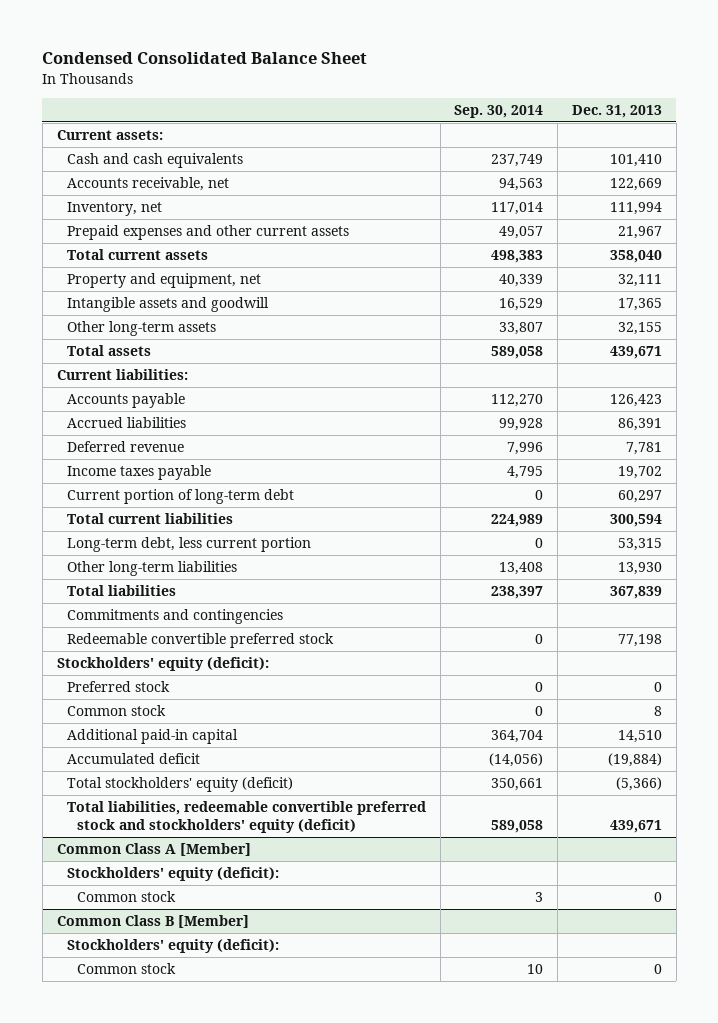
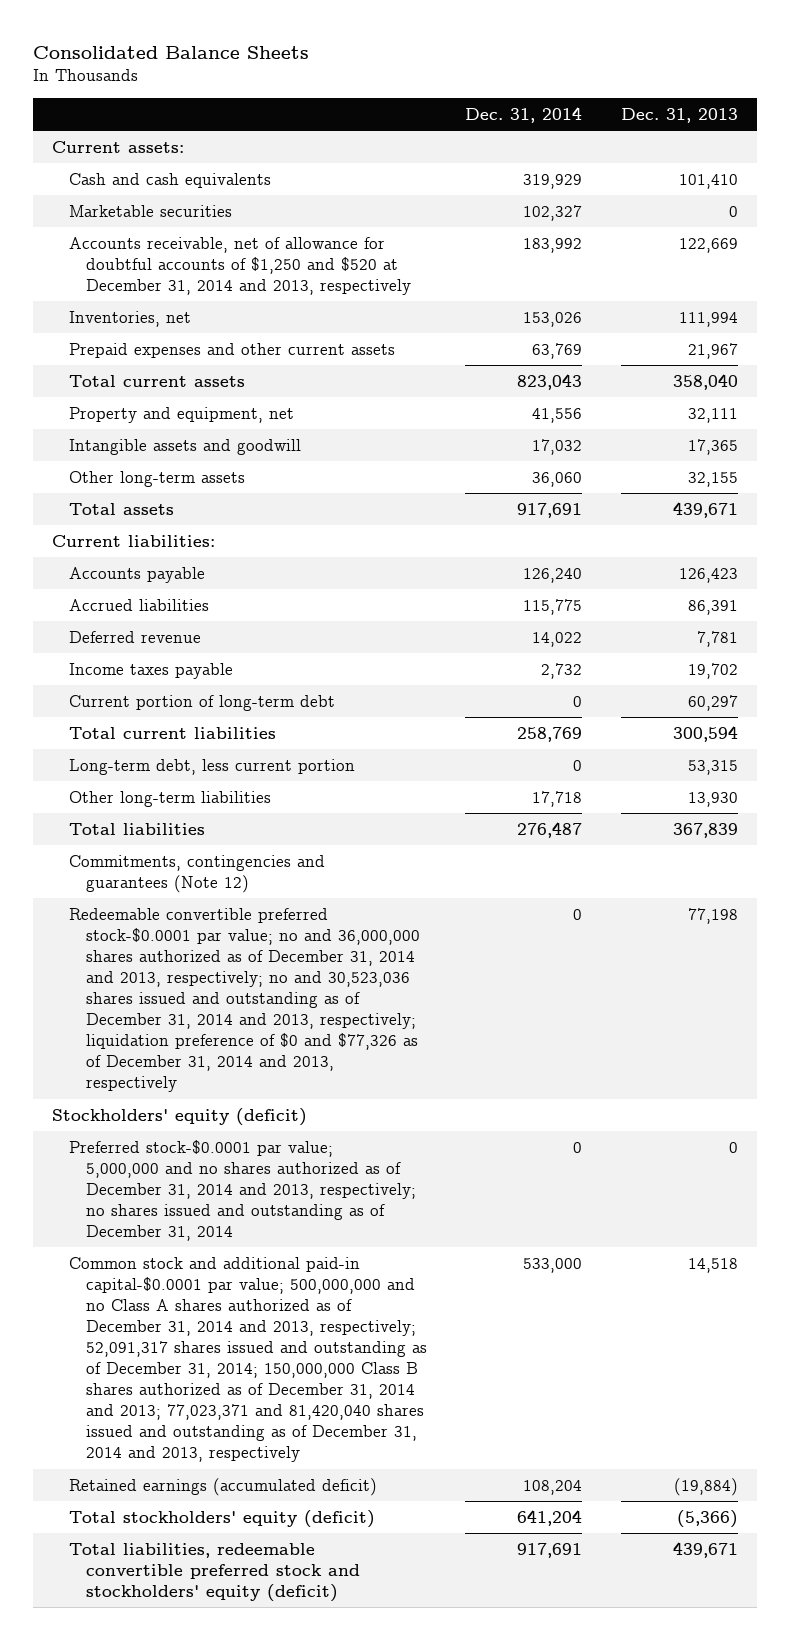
[42,52,368,65] Condensed Consolidated Balance Sheet -> [33,45,310,59] Consolidated Balance Sheets
[454,104,544,118] Sep. 30, 2014 -> none
none -> [465,107,583,124] Dec. 31, 2014
none -> [69,204,233,217] Marketable securities
[66,177,229,192] Accounts receivable, net -> [69,236,412,295] Accounts receivable, net of allowance for doubtful accounts of $1,250 and $520 at December 31, 2014 and 2013, respectively
[66,202,162,217] Inventory, net -> [69,310,192,327] Inventories, net
[66,705,166,717] Common stock -> none
[66,729,238,745] Additional paid-in capital -> none
[66,609,283,625] Commitments and contingencies -> [69,854,326,893] Commitments, contingencies and guarantees (Note 12)
[66,633,334,649] Redeemable convertible preferred stock -> [69,907,421,1093] Redeemable convertible preferred stock-$0.0001 par value; no and 36,000,000 shares authorized as of December 31, 2014 and 2013, respectively; no and 30,523,036 shares issued and outstanding as of December 31, 2014 and 2013, respectively; liquidation preference of $0 and $77,326 as of December 31, 2014 and 2013, respectively
[56,657,269,672] Stockholders' equity (deficit): -> [52,1107,308,1126] Stockholders' equity (deficit)
[66,681,170,693] Preferred stock -> [69,1139,417,1242] Preferred stock-$0.0001 par value; 5,000,000 and no shares authorized as of December 31, 2014 and 2013, respectively; no shares issued and outstanding as of December 31, 2014
none -> [69,1256,428,1463] Common stock and additional paid-in capital-$0.0001 par value; 500,000,000 and no Class A shares authorized as of December 31, 2014 and 2013, respectively; 52,091,317 shares issued and outstanding as of December 31, 2014; 150,000,000 Class B shares authorized as of December 31, 2014 and 2013; 77,023,371 and 81,420,040 shares issued and outstanding as of December 31, 2014 and 2013, respectively
[66,753,200,765] Accumulated deficit -> [69,1477,378,1496] Retained earnings (accumulated deficit)
[56,843,251,857] Common Class A [Member] -> none
[66,867,279,882] Stockholders' equity (deficit): -> none
[76,891,176,903] Common stock -> none
[56,915,249,929] Common Class B [Member] -> none
[66,939,279,954] Stockholders' equity (deficit): -> none
[76,963,176,975] Common stock -> none

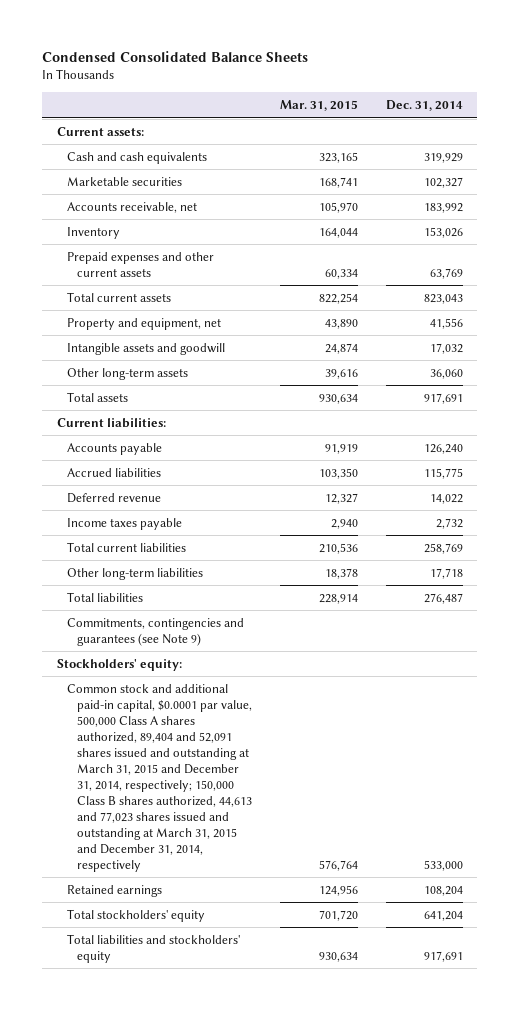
[33,45,310,59] Consolidated Balance Sheets -> [42,51,309,63] Condensed Consolidated Balance Sheets
[620,108,738,124] Dec. 31, 2013 -> none
none -> [280,100,359,112] Mar. 31, 2015
[69,236,412,295] Accounts receivable, net of allowance for doubtful accounts of $1,250 and $520 at December 31, 2014 and 2013, respectively -> [66,201,197,213] Accounts receivable, net
[69,310,192,327] Inventories, net -> [66,226,120,239] Inventory
[69,694,336,711] Current portion of long-term debt -> none
[69,758,356,775] Long-term debt, less current portion -> none
[69,907,421,1093] Redeemable convertible preferred stock-$0.0001 par value; no and 36,000,000 shares authorized as of December 31, 2014 and 2013, respectively; no and 30,523,036 shares issued and outstanding as of December 31, 2014 and 2013, respectively; liquidation preference of $0 and $77,326 as of December 31, 2014 and 2013, respectively -> none
[69,1139,417,1242] Preferred stock-$0.0001 par value; 5,000,000 and no shares authorized as of December 31, 2014 and 2013, respectively; no shares issued and outstanding as of December 31, 2014 -> none
[69,854,326,893] Commitments, contingencies and guarantees (Note 12) -> [66,617,244,646] Commitments, contingencies and guarantees (see Note 9)
[52,1107,308,1126] Stockholders' equity (deficit) -> [56,658,182,671] Stockholders' equity:
[69,1256,428,1463] Common stock and additional paid-in capital-$0.0001 par value; 500,000,000 and no Class A shares authorized as of December 31, 2014 and 2013, respectively; 52,091,317 shares issued and outstanding as of December 31, 2014; 150,000,000 Class B shares authorized as of December 31, 2014 and 2013; 77,023,371 and 81,420,040 shares issued and outstanding as of December 31, 2014 and 2013, respectively -> [66,683,252,872] Common stock and additional paid-in capital, $0.0001 par value, 500,000 Class A shares authorized, 89,404 and 52,091 shares issued and outstanding at March 31, 2015 and December 31, 2014, respectively; 150,000 Class B shares authorized, 44,613 and 77,023 shares issued and outstanding at March 31, 2015 and December 31, 2014, respectively
[69,1477,378,1496] Retained earnings (accumulated deficit) -> [66,884,162,897] Retained earnings
[69,1509,376,1528] Total stockholders' equity (deficit) -> [66,908,205,922] Total stockholders' equity
[69,1542,361,1602] Total liabilities, redeemable convertible preferred stock and stockholders' equity (deficit) -> [66,933,240,963] Total liabilities and stockholders' equity

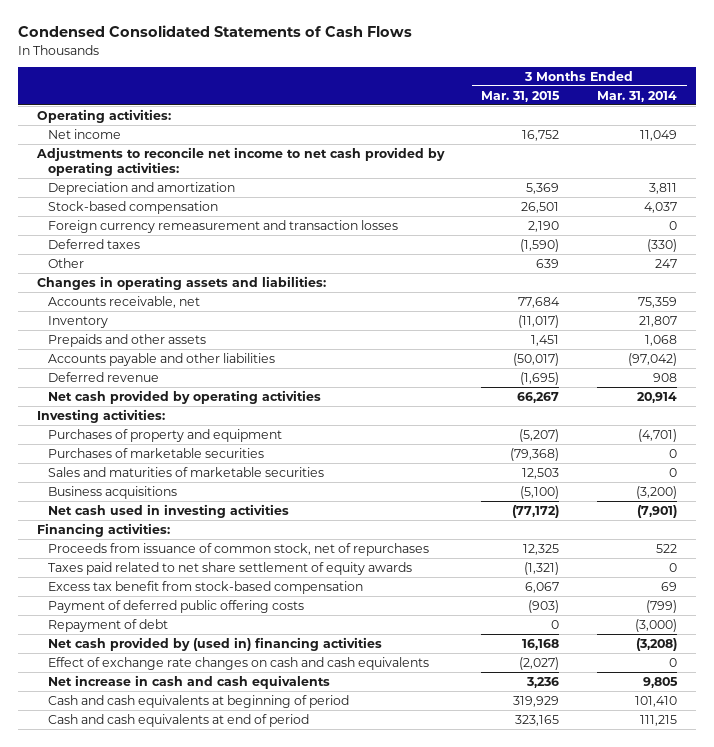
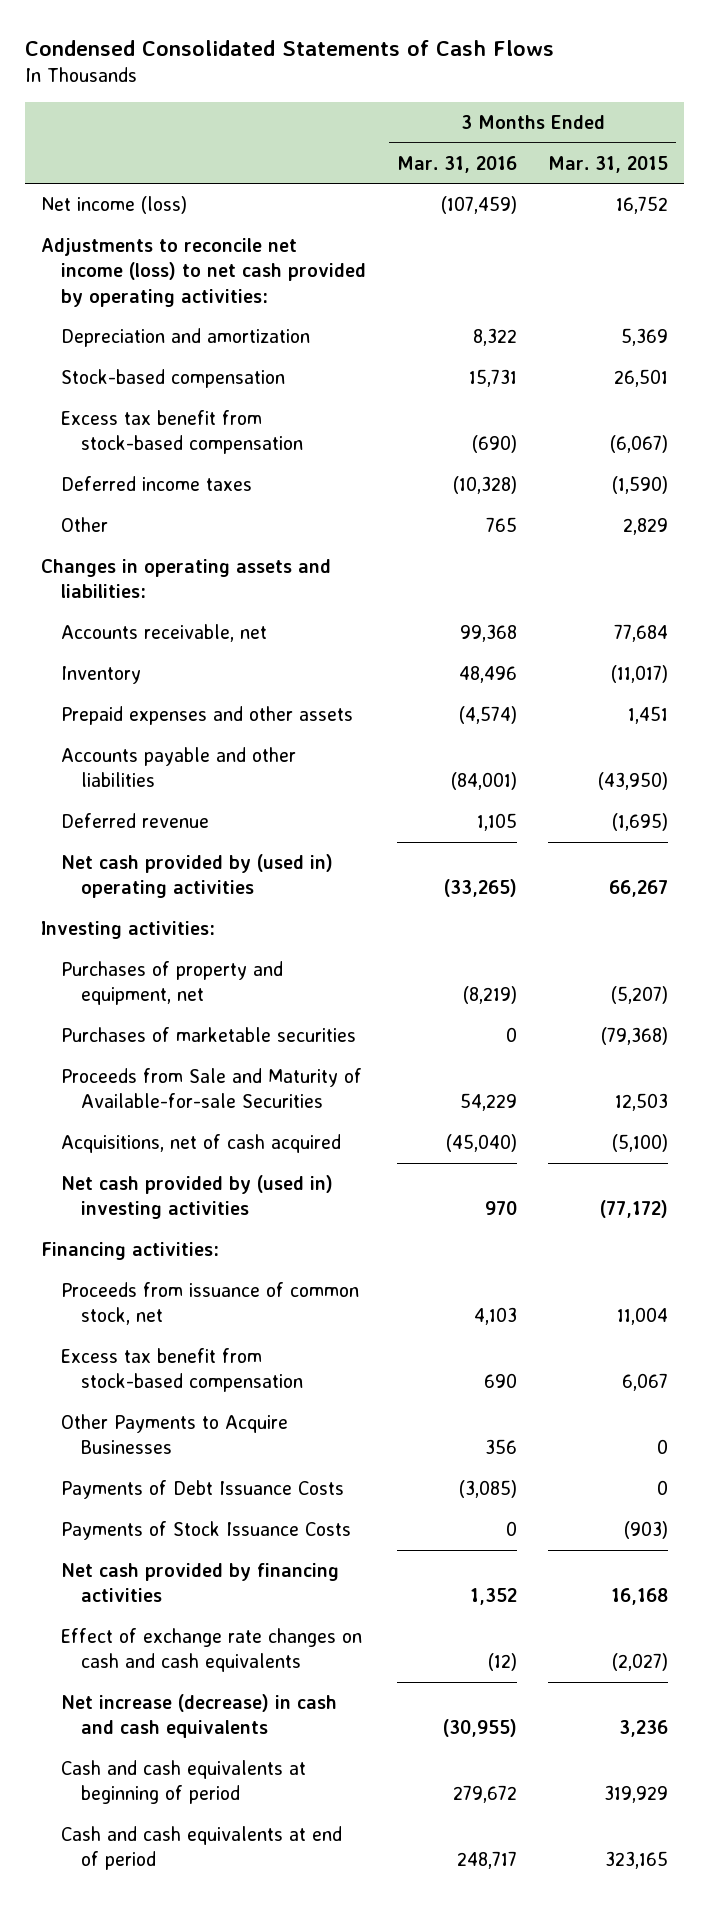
[597,90,678,102] Mar. 31, 2014 -> none
none -> [397,155,518,173] Mar. 31, 2016
[36,108,171,123] Operating activities: -> none
[47,128,121,139] Net income -> [40,196,187,215] Net income (loss)
[35,146,445,177] Adjustments to reconcile net income to net cash provided by operating activities: -> [40,238,367,307] Adjustments to reconcile net income (loss) to net cash provided by operating activities:
[47,219,398,233] Foreign currency remeasurement and transaction losses -> none
none -> [61,410,304,455] Excess tax benefit from stock-based compensation
[47,238,140,249] Deferred taxes -> [61,476,253,492] Deferred income taxes
[536,258,560,268] 639 -> [623,518,669,536] 2,829
[47,333,206,347] Prepaids and other assets -> [61,706,354,726] Prepaid expenses and other assets
[513,352,560,366] (50,017) -> [598,772,669,791] (43,950)
[47,389,321,404] Net cash provided by operating activities -> [61,854,334,899] Net cash provided by (used in) operating activities
[47,428,282,442] Purchases of property and equipment -> [61,961,284,1006] Purchases of property and equipment, net
[47,466,324,477] Sales and maturities of marketable securities -> [61,1068,363,1109] Proceeds from Sale and Maturity of Available-for-sale Securities
[47,485,177,499] Business acquisitions -> [61,1134,342,1154] Acquisitions, net of cash acquired
[47,503,289,518] Net cash used in investing activities -> [61,1175,334,1220] Net cash provided by (used in) investing activities
[47,561,412,575] Taxes paid related to net share settlement of equity awards -> none
[47,542,429,556] Proceeds from issuance of common stock, net of repurchases -> [61,1282,360,1326] Proceeds from issuance of common stock, net
[523,543,560,555] 12,325 -> [617,1307,669,1326] 11,004
[47,599,304,613] Payment of deferred public offering costs -> none
[47,618,168,632] Repayment of debt -> none
none -> [61,1414,289,1455] Other Payments to Acquire Businesses
none -> [61,1480,345,1500] Payments of Debt Issuance Costs
none -> [61,1521,352,1541] Payments of Stock Issuance Costs
[47,636,382,651] Net cash provided by (used in) financing activities -> [61,1563,340,1603] Net cash provided by financing activities
[47,674,330,689] Net increase in cash and cash equivalents -> [61,1694,338,1739] Net increase (decrease) in cash and cash equivalents

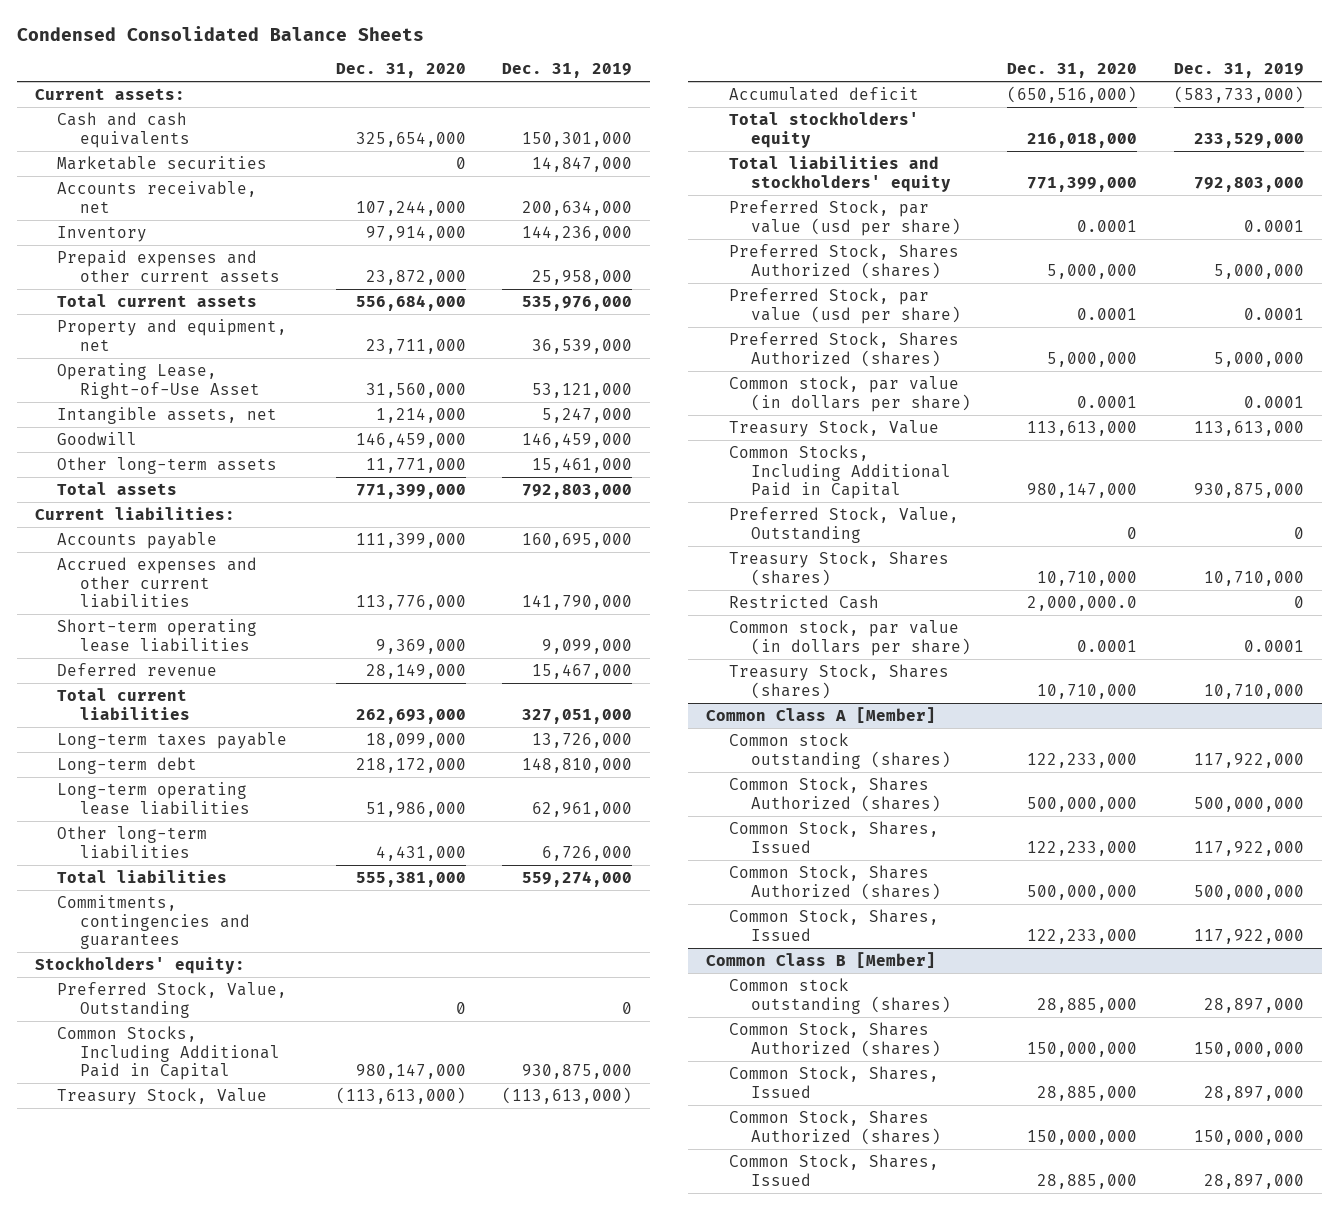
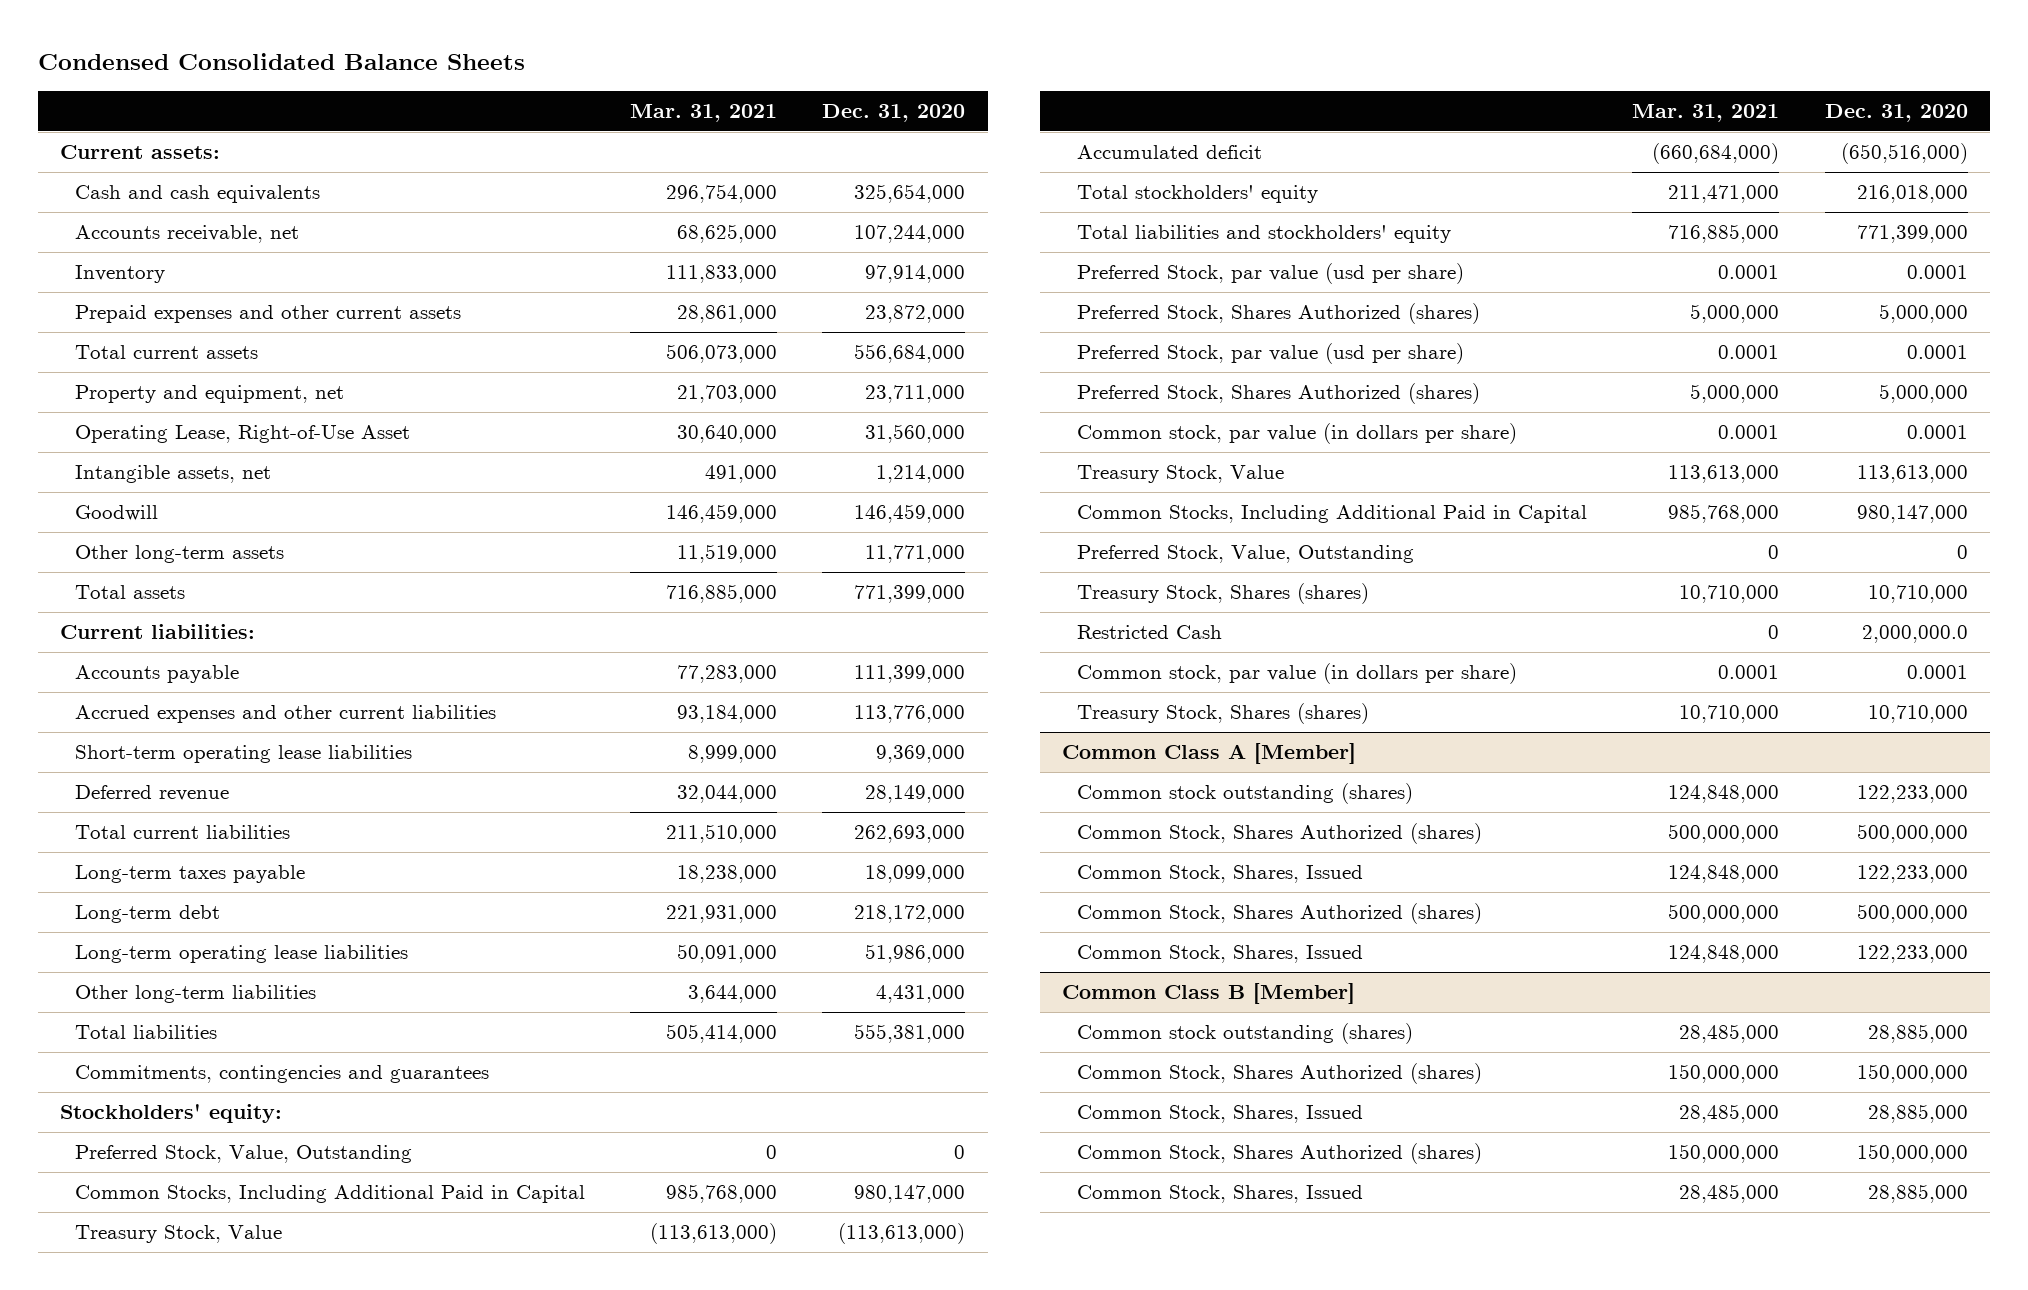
[501,63,632,79] Dec. 31, 2019 -> none
none -> [630,103,778,122] Mar. 31, 2021
[57,156,268,171] Marketable securities -> none

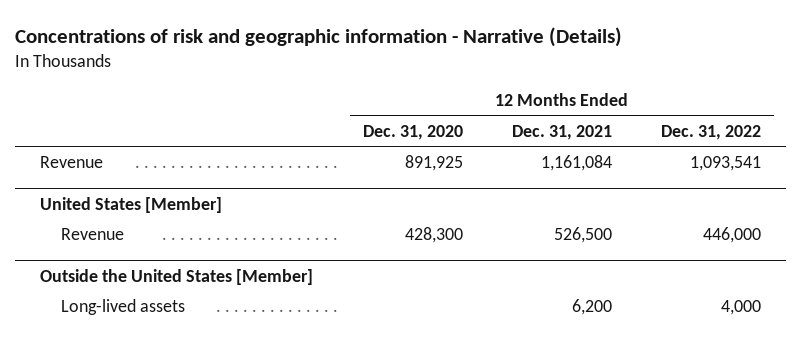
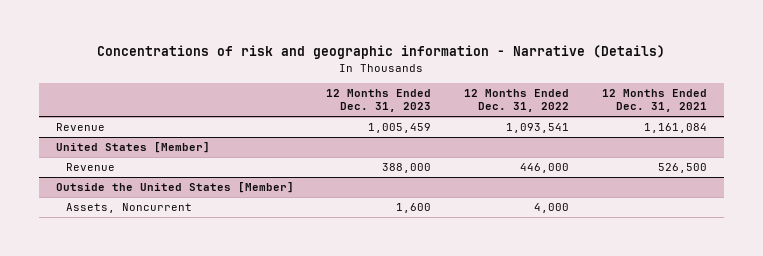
[362,124,463,140] Dec. 31, 2020 -> none
none -> [326,88,432,113] 12 Months Ended Dec. 31, 2023
[61,299,186,316] Long-lived assets -> none
none -> [65,203,192,214] Assets, Noncurrent

